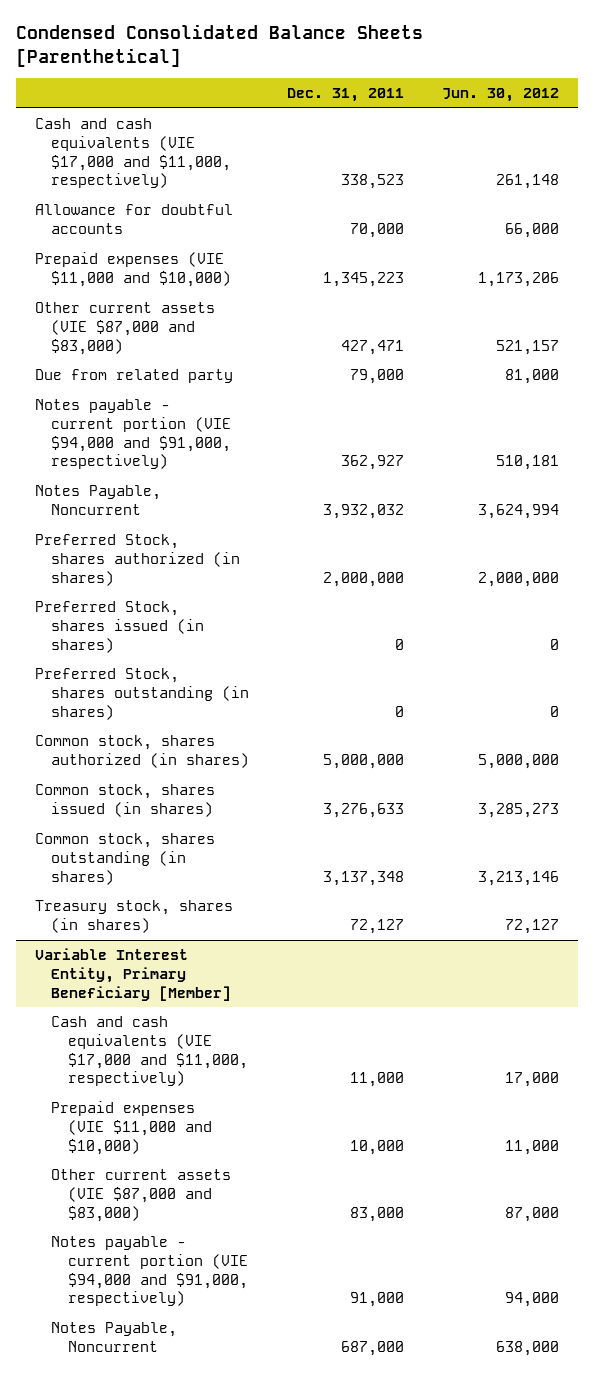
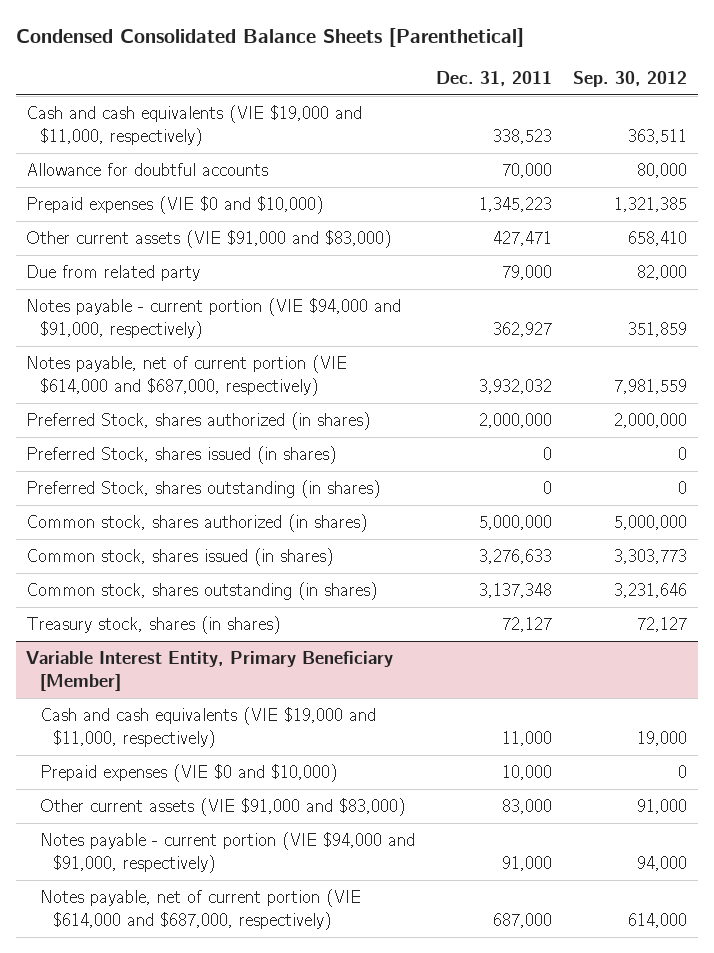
[442,88,560,103] Jun. 30, 2012 -> none
none -> [573,70,688,87] Sep. 30, 2012
[34,118,232,189] Cash and cash equivalents (VIE $17,000 and $11,000, respectively) -> [26,105,363,146] Cash and cash equivalents (VIE $19,000 and $11,000, respectively)
[34,252,232,287] Prepaid expenses (VIE $11,000 and $10,000) -> [26,196,324,215] Prepaid expenses (VIE $0 and $10,000)
[34,302,215,355] Other current assets (VIE $87,000 and $83,000) -> [26,230,392,249] Other current assets (VIE $91,000 and $83,000)
[34,485,161,515] Notes Payable, Noncurrent -> [26,355,348,396] Notes payable, net of current portion (VIE $614,000 and $687,000, respectively)
[51,1016,248,1087] Cash and cash equivalents (VIE $17,000 and $11,000, respectively) -> [39,707,376,748] Cash and cash equivalents (VIE $19,000 and $11,000, respectively)
[51,1101,212,1155] Prepaid expenses (VIE $11,000 and $10,000) -> [39,764,337,783] Prepaid expenses (VIE $0 and $10,000)
[51,1169,232,1222] Other current assets (VIE $87,000 and $83,000) -> [39,798,405,817] Other current assets (VIE $91,000 and $83,000)
[51,1322,178,1352] Notes Payable, Noncurrent -> [39,889,361,930] Notes payable, net of current portion (VIE $614,000 and $687,000, respectively)

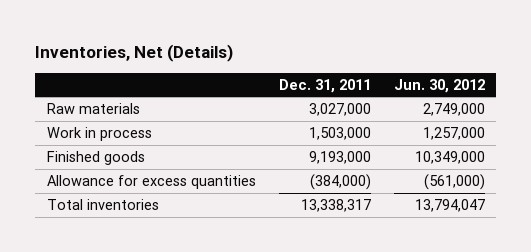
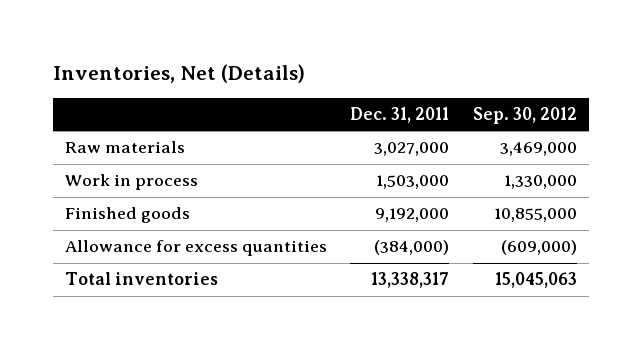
[393,78,485,93] Jun. 30, 2012 -> none
none -> [472,107,577,125] Sep. 30, 2012
[308,151,371,165] 9,193,000 -> [375,208,450,223] 9,192,000

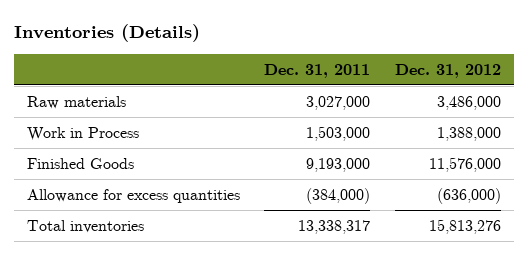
[52,64,305,84] Inventories, Net (Details) -> [14,24,201,43] Inventories (Details)
[472,107,577,125] Sep. 30, 2012 -> none
none -> [395,63,502,78] Dec. 31, 2012
[64,174,198,191] Work in process -> [26,126,139,141] Work in Process
[64,207,190,224] Finished goods -> [26,157,134,169] Finished Goods
[375,208,450,223] 9,192,000 -> [306,157,371,172] 9,193,000

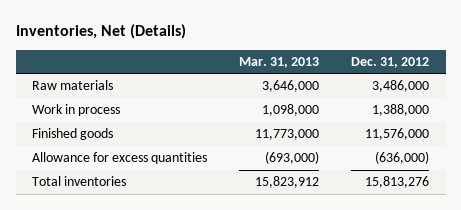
[14,24,201,43] Inventories (Details) -> [15,24,186,40] Inventories, Net (Details)
[264,63,371,78] Dec. 31, 2011 -> none
none -> [239,56,320,68] Mar. 31, 2013
[26,126,139,141] Work in Process -> [31,104,120,117] Work in process
[26,157,134,169] Finished Goods -> [31,128,113,141] Finished goods

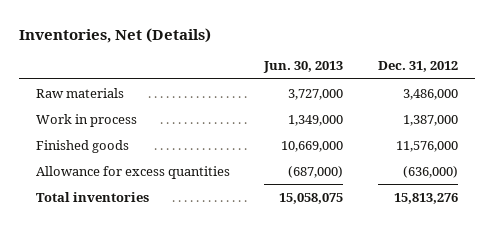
[239,56,320,68] Mar. 31, 2013 -> none
none -> [263,61,344,74] Jun. 30, 2013
[372,104,430,117] 1,388,000 -> [402,114,458,126] 1,387,000

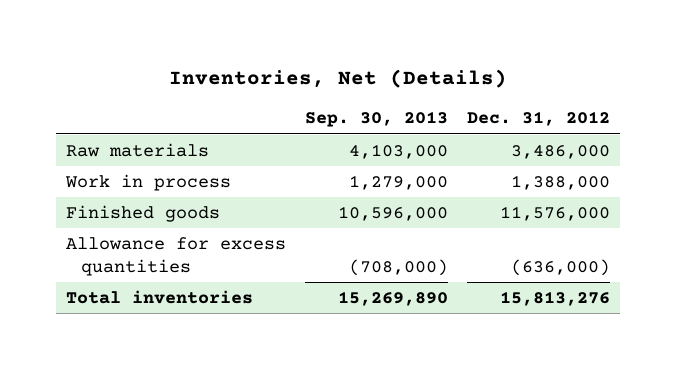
[263,61,344,74] Jun. 30, 2013 -> none
none -> [304,111,448,128] Sep. 30, 2013
[402,114,458,126] 1,387,000 -> [511,174,611,190] 1,388,000

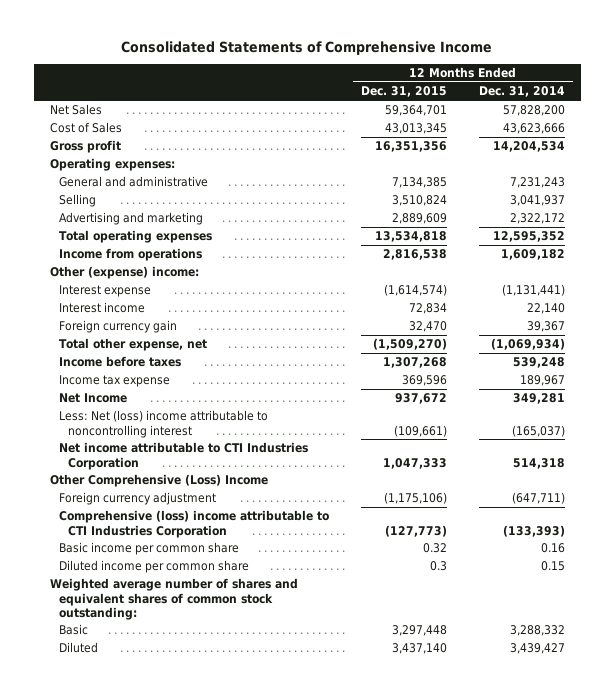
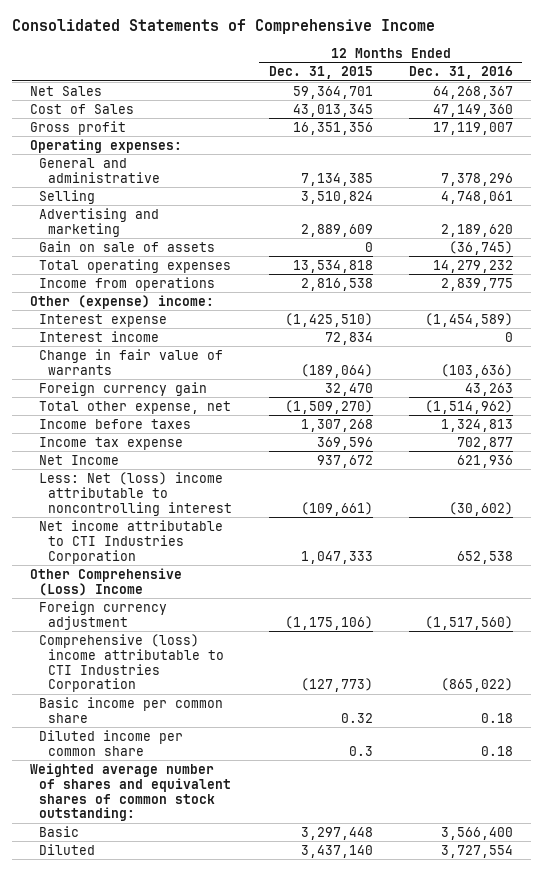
[479,86,566,98] Dec. 31, 2014 -> none
none -> [409,66,514,80] Dec. 31, 2016
none -> [38,240,215,252] Gain on sale of assets
[384,284,448,297] (1,614,574) -> [284,312,373,327] (1,425,510)
none -> [38,348,223,375] Change in fair value of warrants

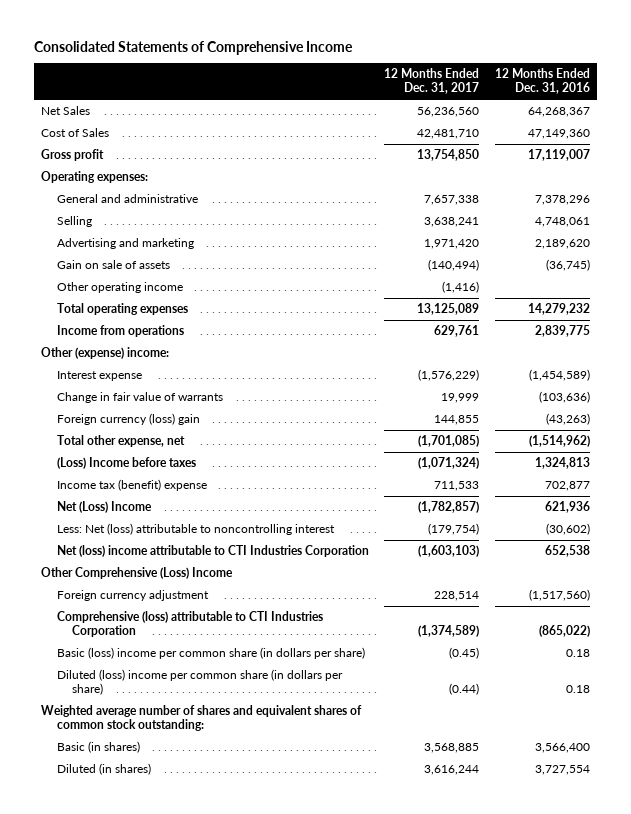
[268,66,373,80] Dec. 31, 2015 -> none
none -> [384,68,480,94] 12 Months Ended Dec. 31, 2017
none -> [56,282,183,294] Other operating income
[38,330,159,342] Interest income -> none
[38,381,207,396] Foreign currency gain -> [56,413,200,426] Foreign currency (loss) gain
[465,382,514,396] 43,263 -> [545,413,590,426] (43,263)
[38,418,191,429] Income before taxes -> [56,457,196,470] (Loss) Income before taxes
[38,436,183,450] Income tax expense -> [56,479,207,492] Income tax (benefit) expense
[38,454,119,465] Net Income -> [56,501,152,514] Net (Loss) Income
[38,471,232,516] Less: Net (loss) income attributable to noncontrolling interest -> [56,523,335,536] Less: Net (loss) attributable to noncontrolling interest
[38,519,223,564] Net income attributable to CTI Industries Corporation -> [56,545,369,558] Net (loss) income attributable to CTI Industries Corporation
[38,633,224,693] Comprehensive (loss) income attributable to CTI Industries Corporation -> [56,611,323,637] Comprehensive (loss) attributable to CTI Industries Corporation
[38,696,223,723] Basic income per common share -> [56,647,365,660] Basic (loss) income per common share (in dollars per share)
[38,729,183,756] Diluted income per common share -> [56,669,343,695] Diluted (loss) income per common share (in dollars per share)
[38,825,79,837] Basic -> [56,741,140,754] Basic (in shares)
[38,843,95,855] Diluted -> [56,763,151,776] Diluted (in shares)

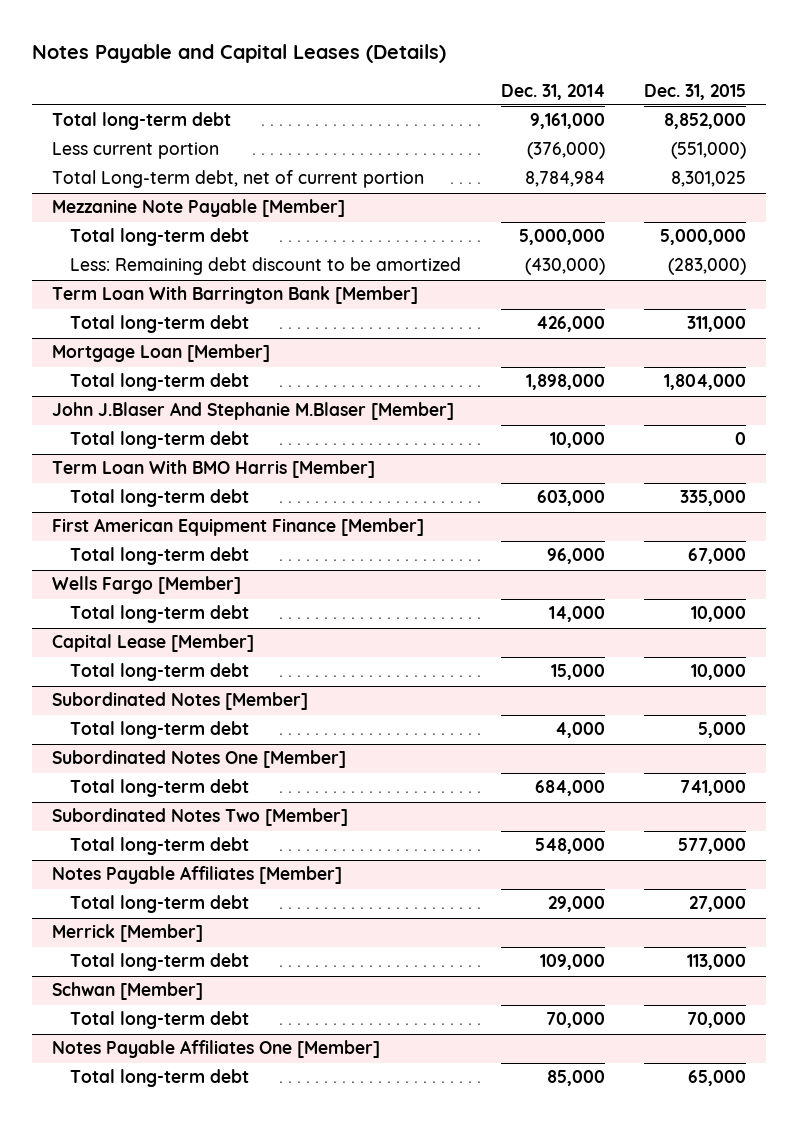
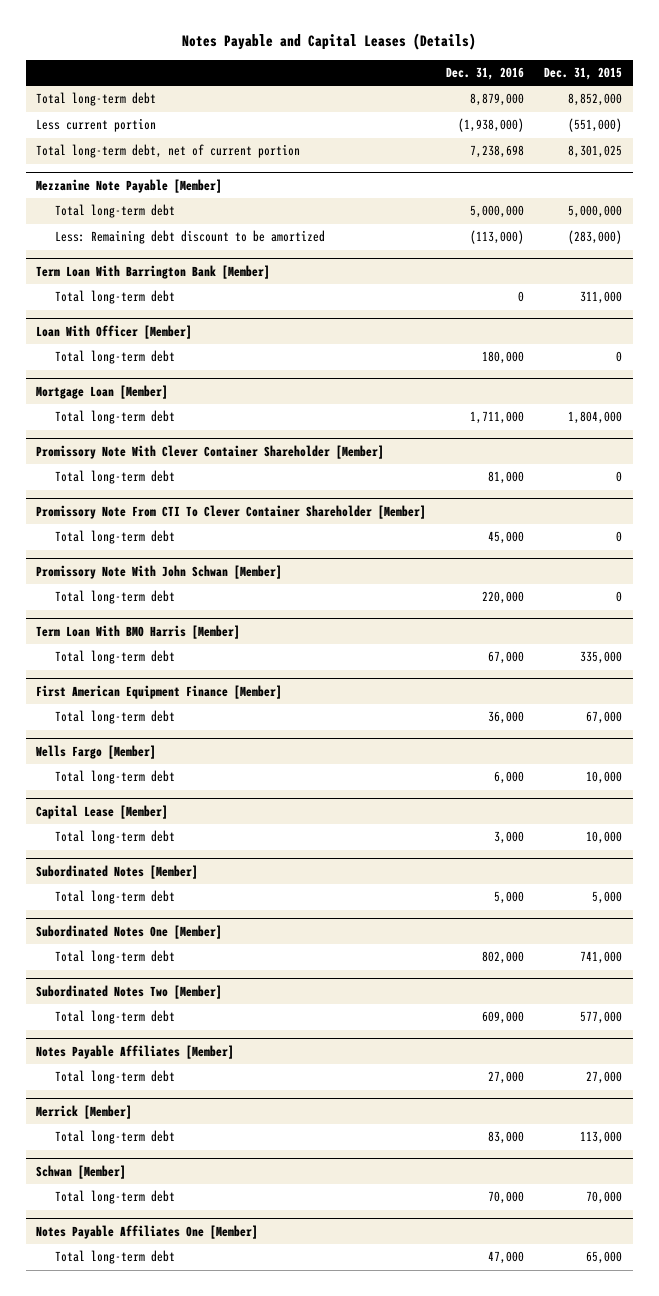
[500,83,605,100] Dec. 31, 2014 -> none
none -> [446,67,525,81] Dec. 31, 2016
[52,170,425,189] Total Long-term debt, net of current portion -> [36,144,301,159] Total long-term debt, net of current portion
none -> [36,324,193,339] Loan With Officer [Member]
none -> [55,350,176,365] Total long-term debt
[52,402,455,421] John J.Blaser And Stephanie M.Blaser [Member] -> none
none -> [36,444,385,459] Promissory Note With Clever Container Shareholder [Member]
none -> [36,504,427,519] Promissory Note From CTI To Clever Container Shareholder [Member]
none -> [55,530,176,545] Total long-term debt
none -> [36,564,283,579] Promissory Note With John Schwan [Member]
none -> [55,590,176,605] Total long-term debt

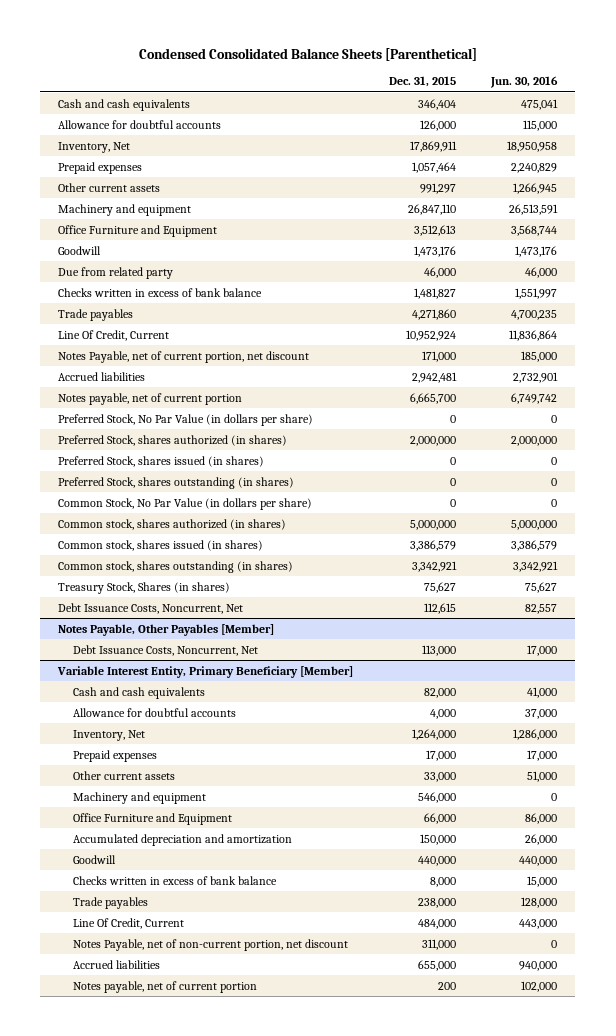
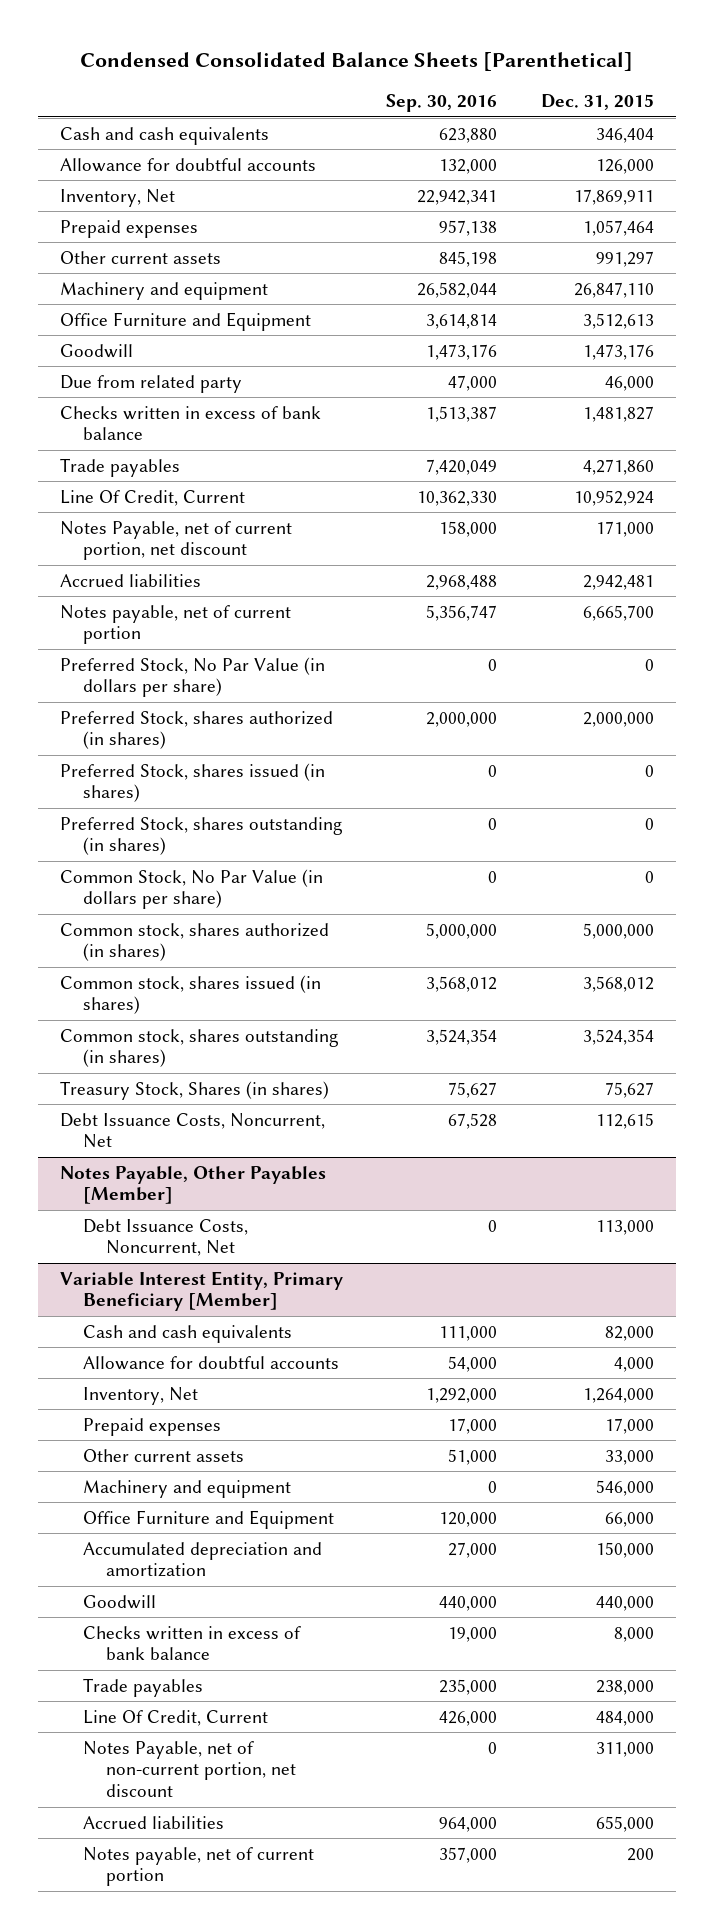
[490,76,559,89] Jun. 30, 2016 -> none
none -> [386,94,498,113] Sep. 30, 2016
[409,539,456,551] 3,386,579 -> [583,975,655,992] 3,568,012
[411,560,457,572] 3,342,921 -> [583,1028,655,1045] 3,524,354

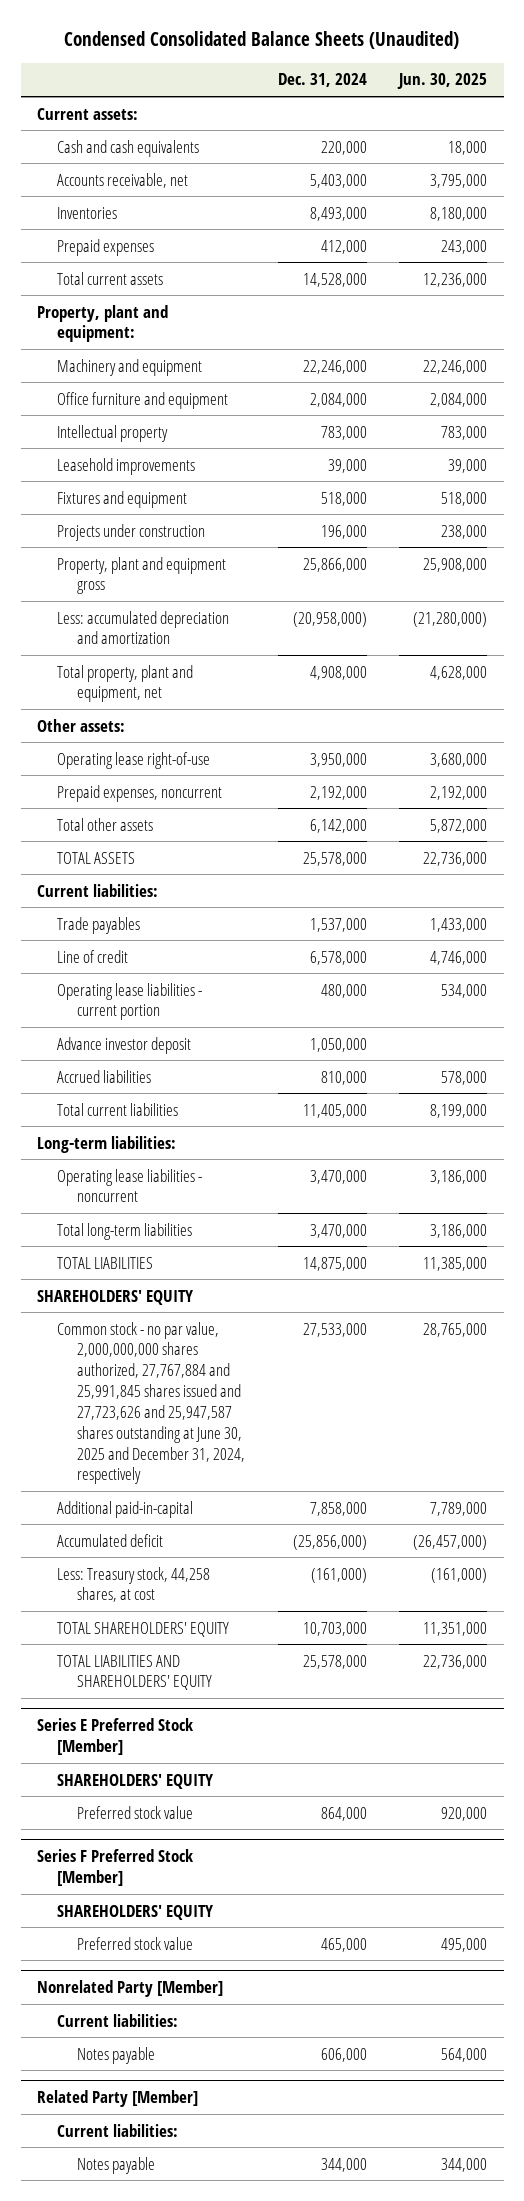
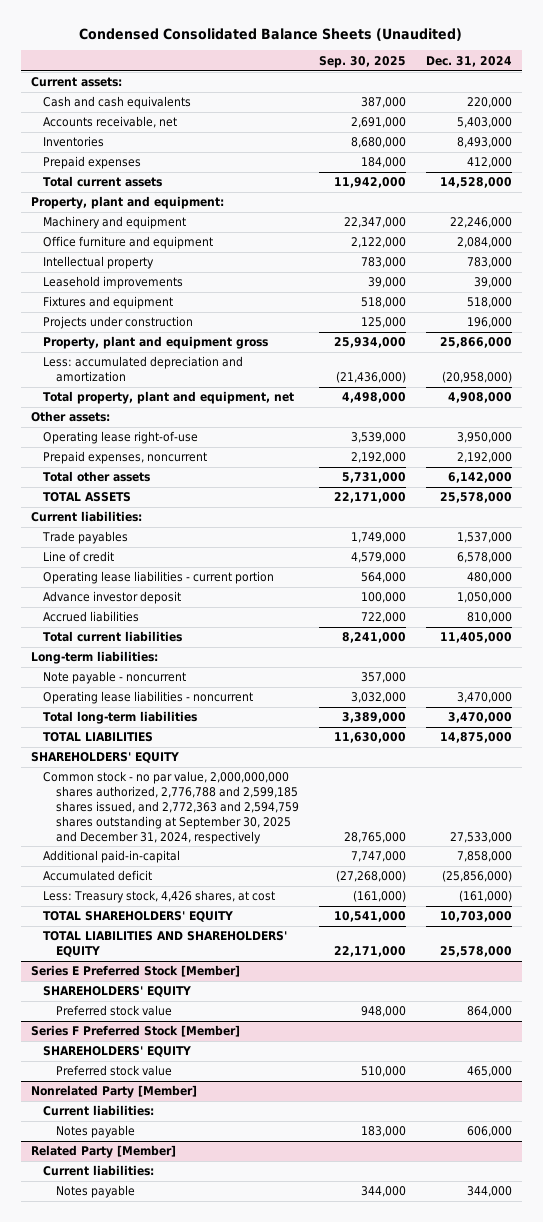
[397,73,488,90] Jun. 30, 2025 -> none
none -> [318,55,406,68] Sep. 30, 2025
none -> [43,671,187,685] Note payable - noncurrent
[56,1321,245,1485] Common stock - no par value, 2,000,000,000 shares authorized, 27,767,884 and 25,991,845 shares issued and 27,723,626 and 25,947,587 shares outstanding at June 30, 2025 and December 31, 2024, respectively -> [43,771,299,844] Common stock - no par value, 2,000,000,000 shares authorized, 2,776,788 and 2,599,185 shares issued, and 2,772,363 and 2,594,759 shares outstanding at September 30, 2025 and December 31, 2024, respectively
[56,1566,210,1603] Less: Treasury stock, 44,258 shares, at cost -> [43,890,276,904] Less: Treasury stock, 4,426 shares, at cost

